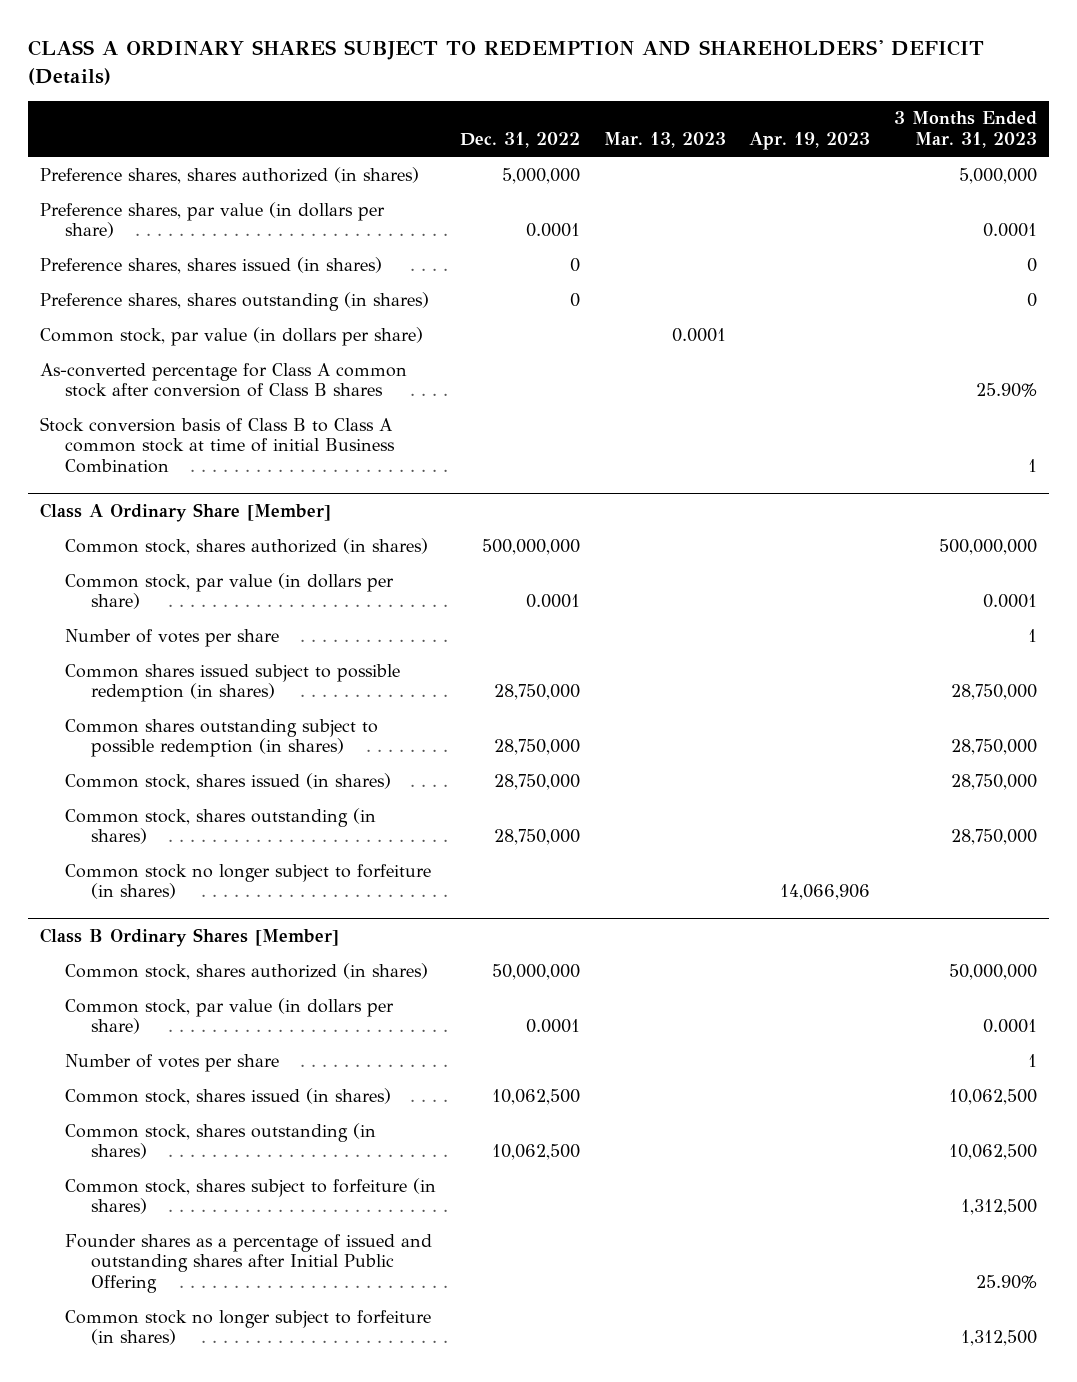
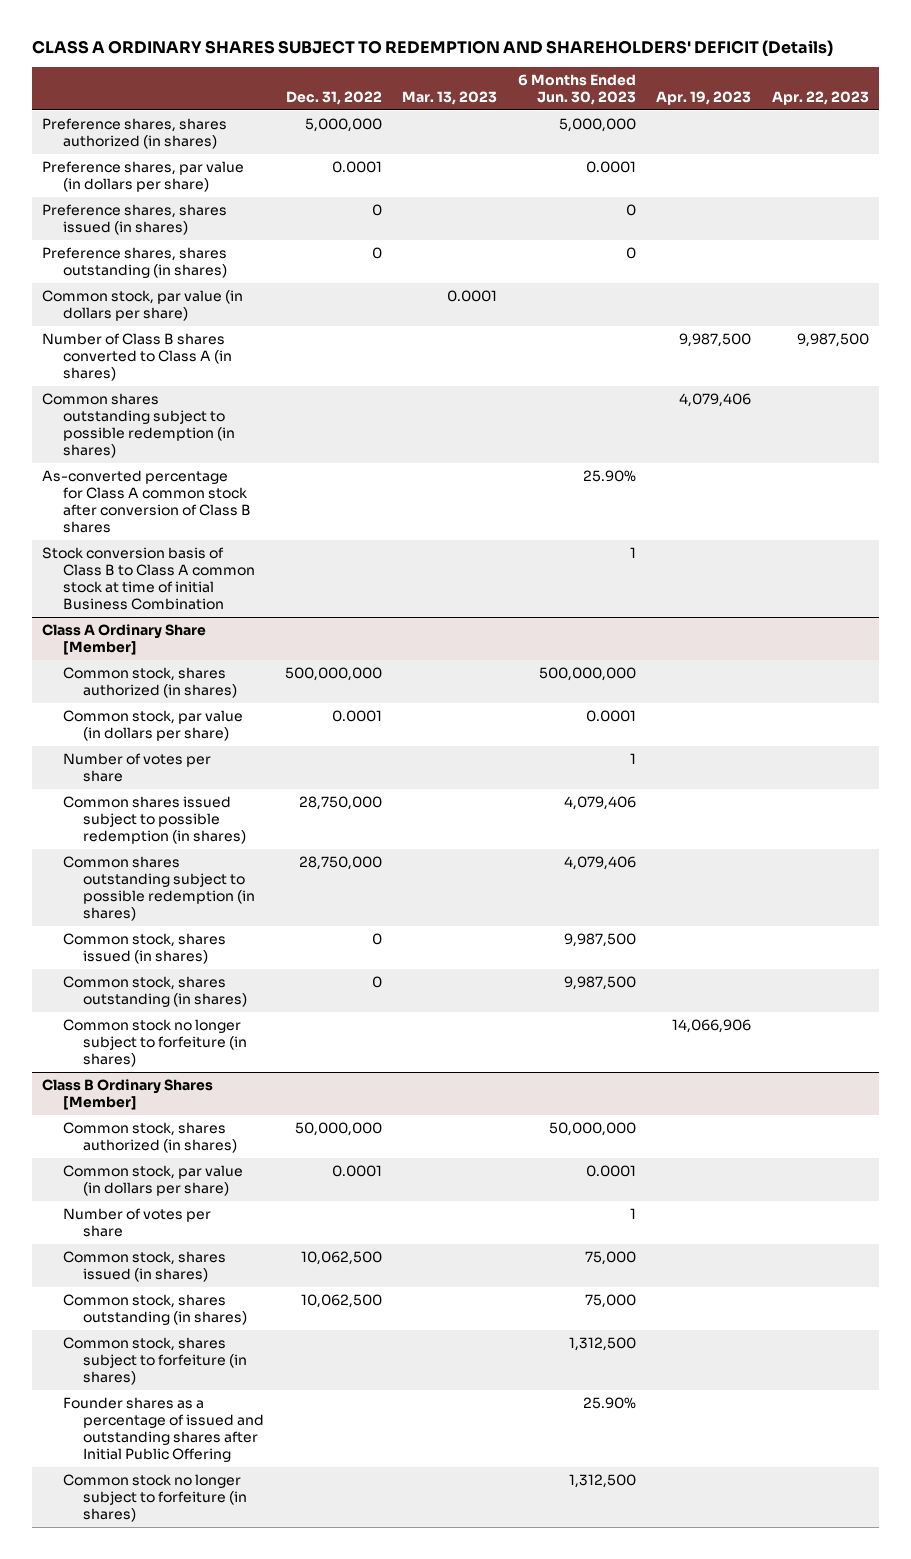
[894,111,1038,148] 3 Months Ended Mar. 31, 2023 -> none
none -> [517,74,636,106] 6 Months Ended Jun. 30, 2023
none -> [771,91,869,106] Apr. 22, 2023
none -> [42,332,232,382] Number of Class B shares converted to Class A (in shares)
none -> [42,392,235,459] Common shares outstanding subject to possible redemption (in shares)
[493,773,580,790] 28,750,000 -> [371,932,382,945] 0
[493,829,580,846] 28,750,000 -> [371,975,382,988] 0

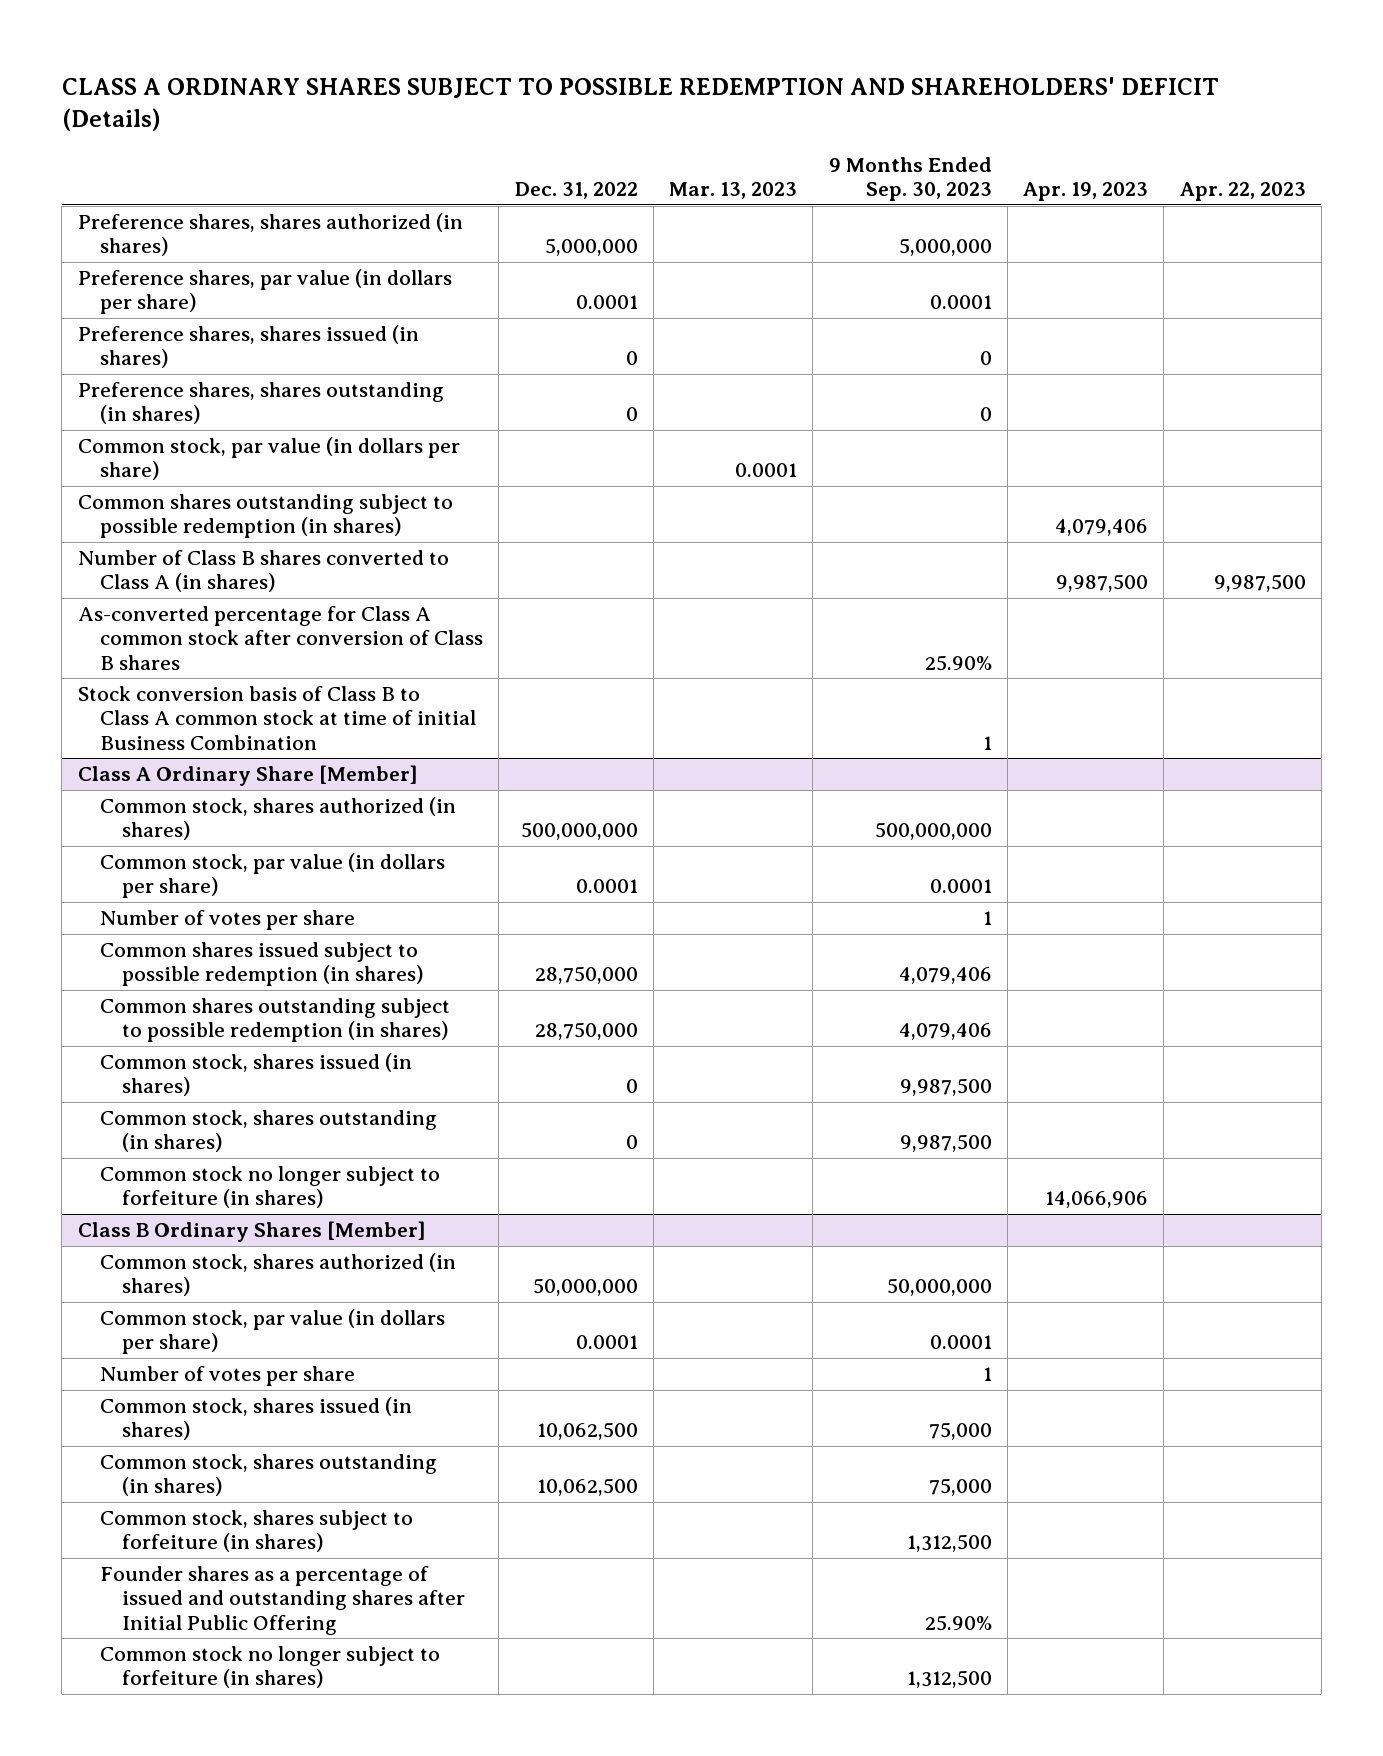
[31,40,833,57] CLASS A ORDINARY SHARES SUBJECT TO REDEMPTION AND SHAREHOLDERS' DEFICIT (Details) -> [61,76,1219,132] CLASS A ORDINARY SHARES SUBJECT TO POSSIBLE REDEMPTION AND SHAREHOLDERS' DEFICIT (Details)
[517,74,636,106] 6 Months Ended Jun. 30, 2023 -> none
none -> [828,156,992,201] 9 Months Ended Sep. 30, 2023
[42,332,232,382] Number of Class B shares converted to Class A (in shares) -> [77,550,449,593] Number of Class B shares converted to Class A (in shares)

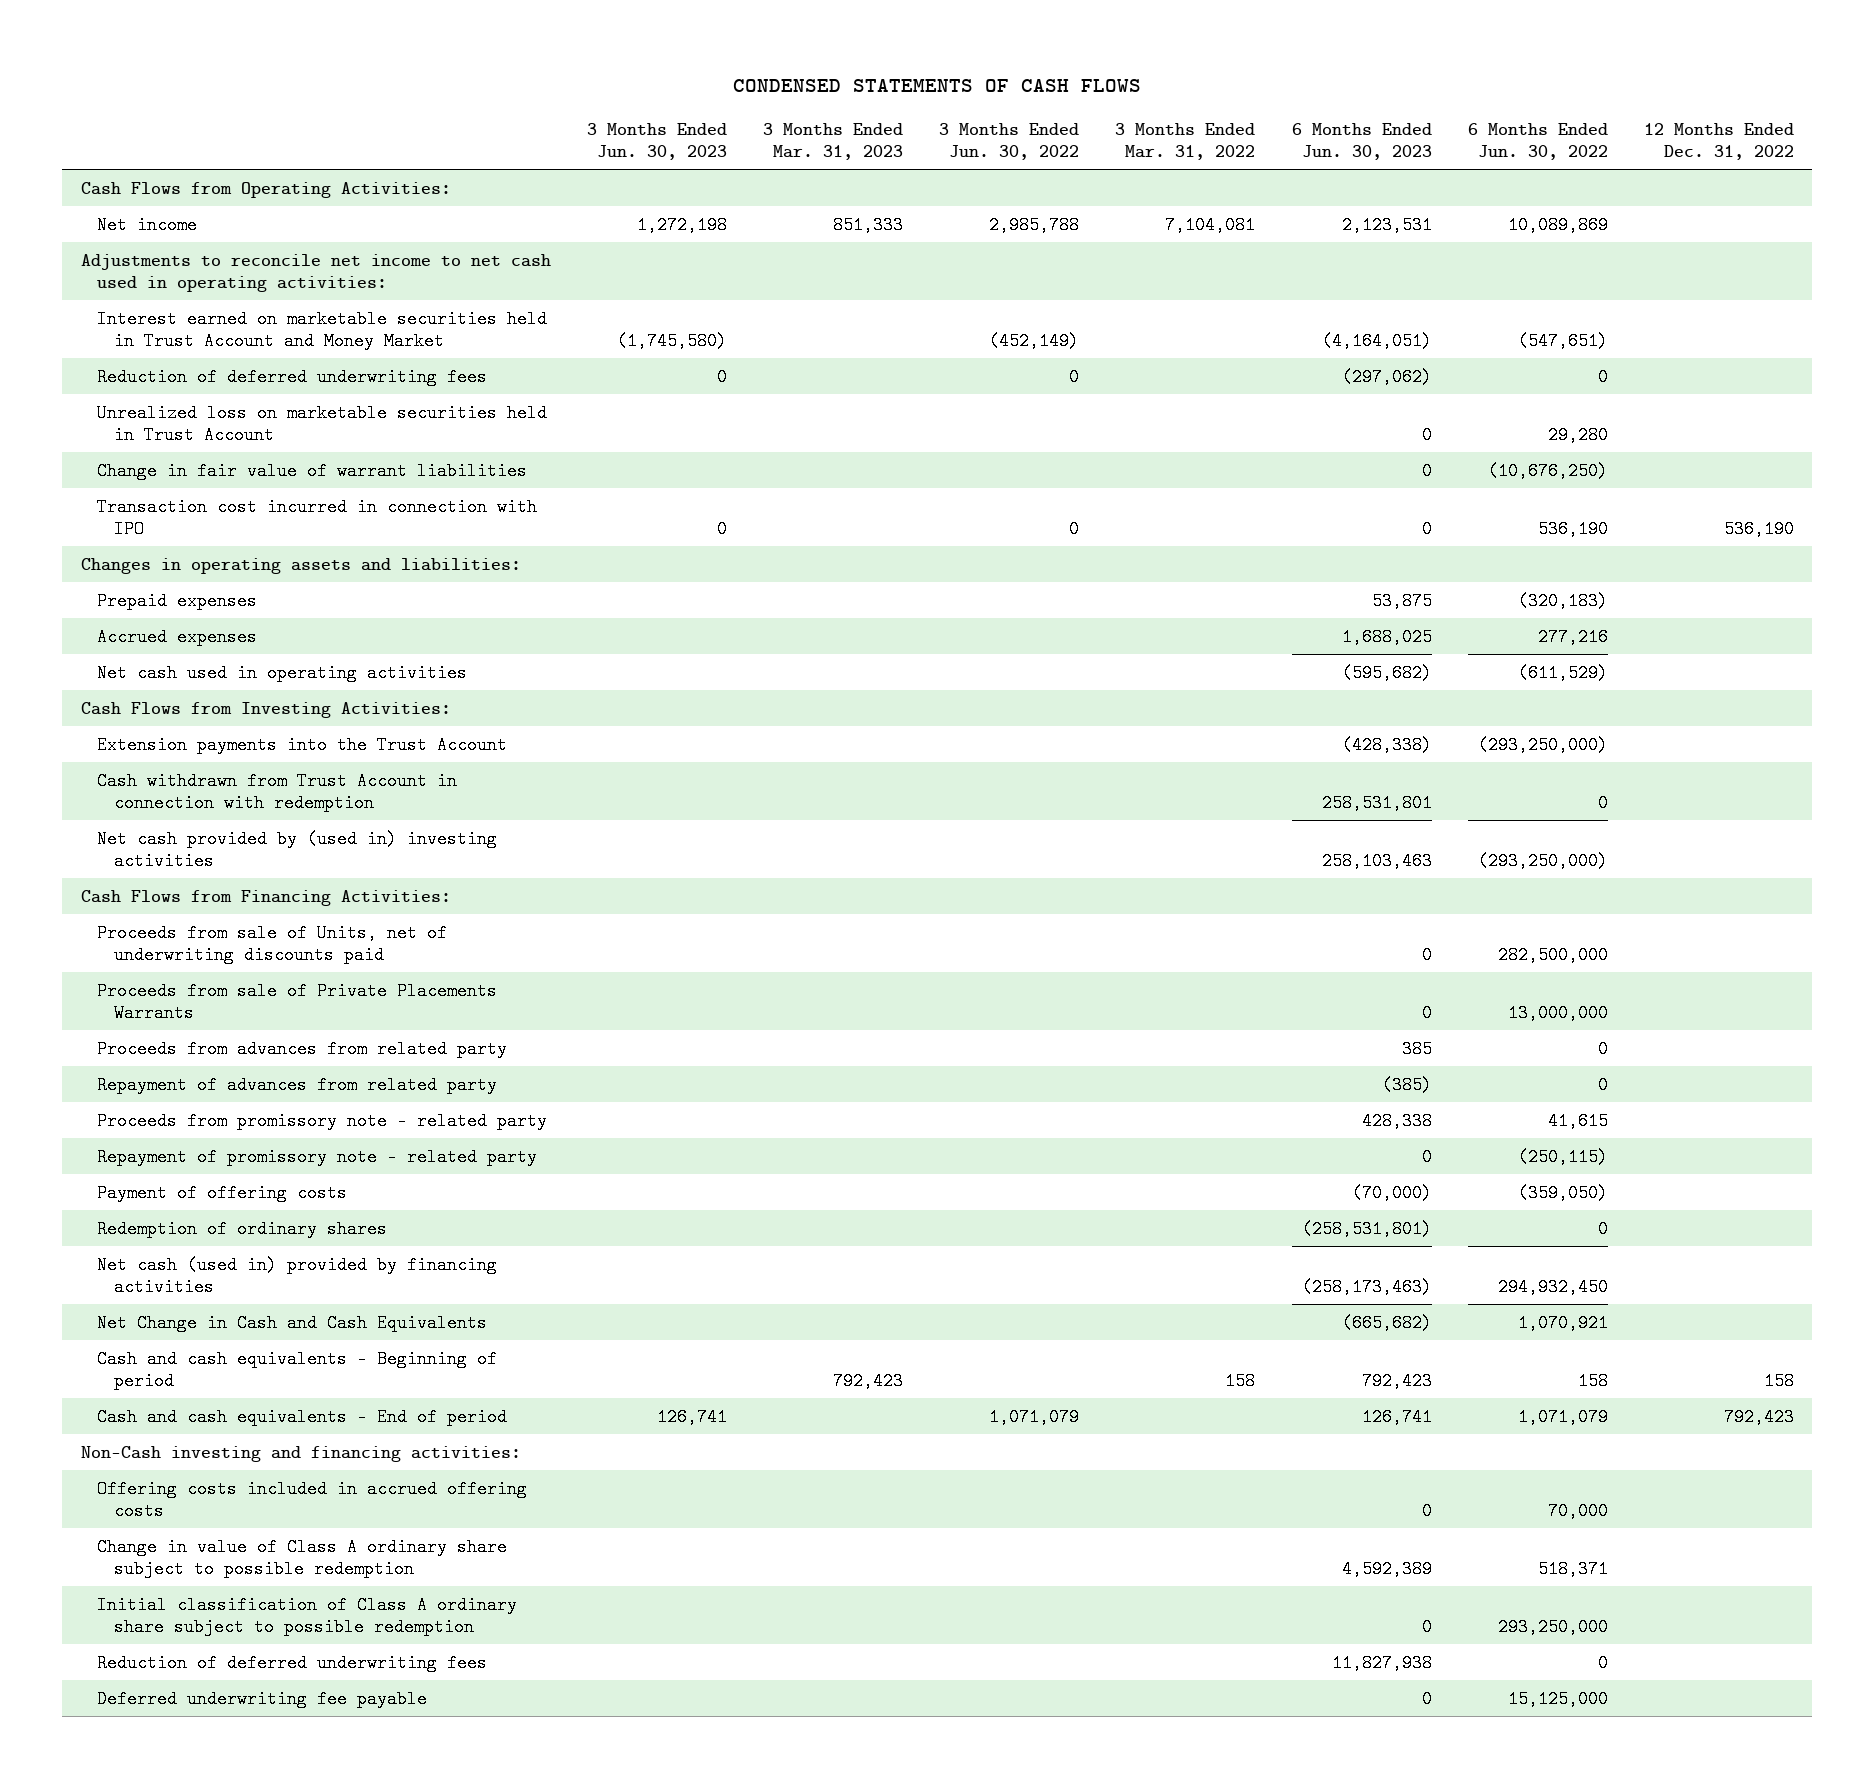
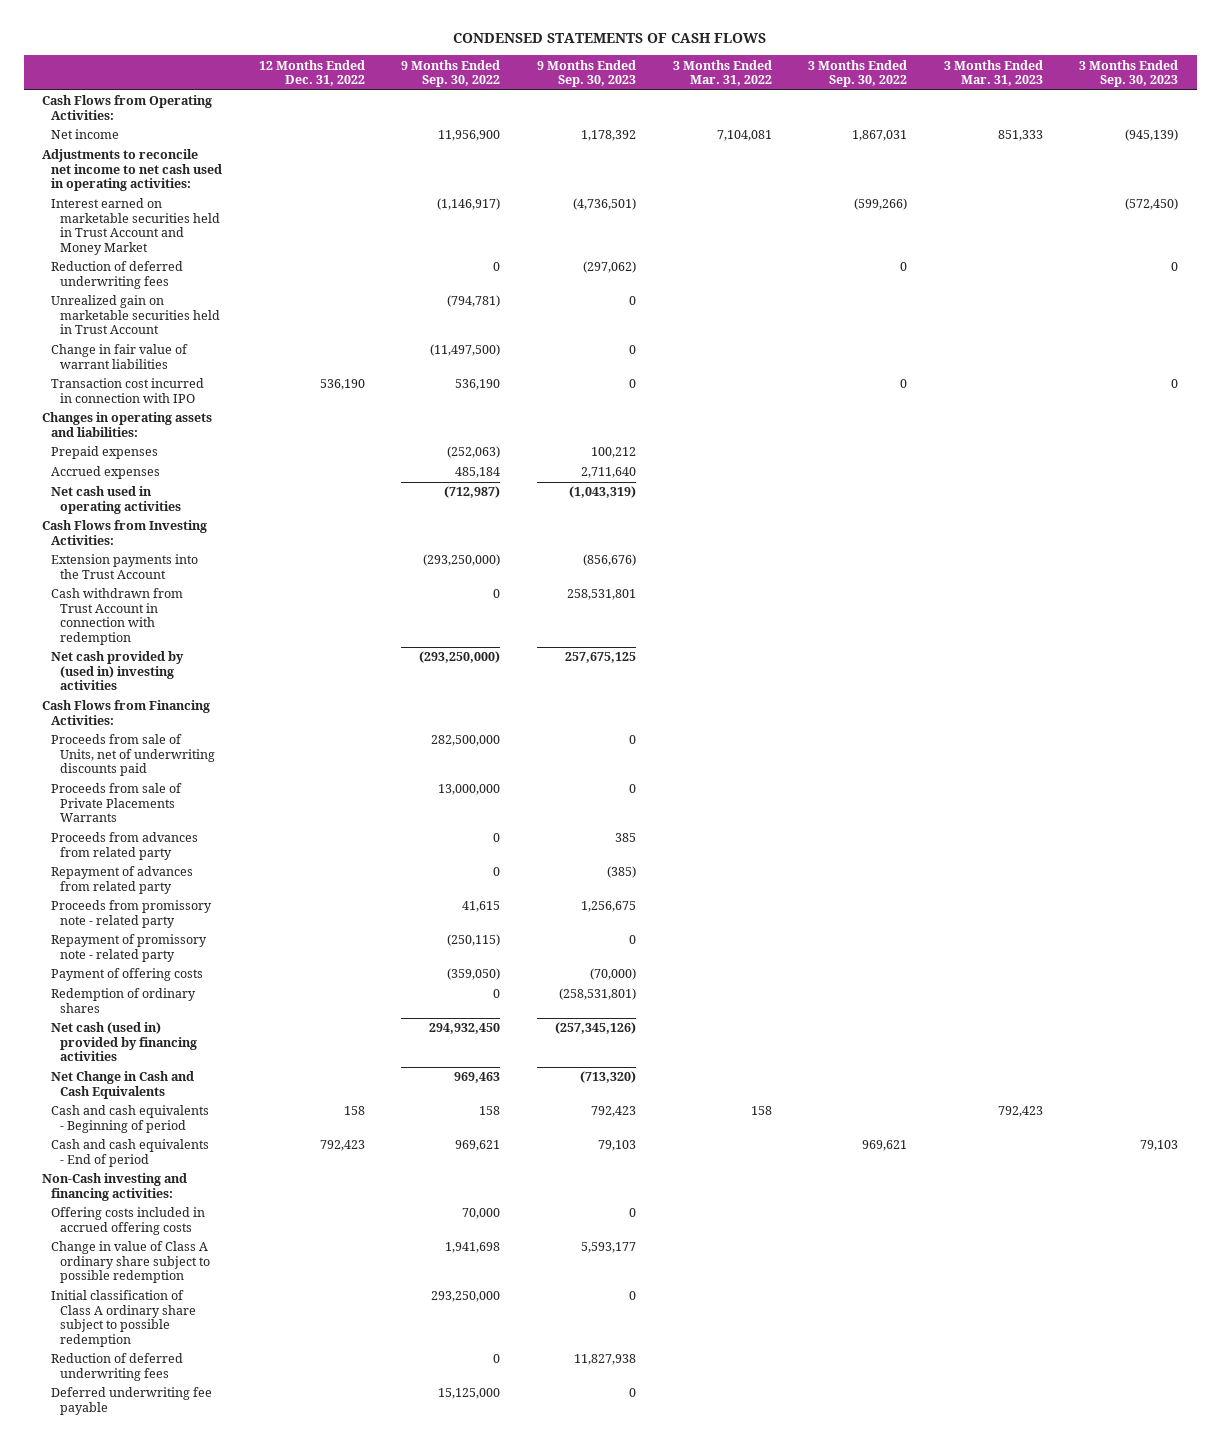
[586,123,727,161] 3 Months Ended Jun. 30, 2023 -> none
[939,123,1080,161] 3 Months Ended Jun. 30, 2022 -> none
[1291,123,1432,161] 6 Months Ended Jun. 30, 2023 -> none
[1467,123,1608,161] 6 Months Ended Jun. 30, 2022 -> none
none -> [401,59,501,88] 9 Months Ended Sep. 30, 2022
none -> [536,59,636,88] 9 Months Ended Sep. 30, 2023
none -> [808,59,908,88] 3 Months Ended Sep. 30, 2022
none -> [1079,59,1179,88] 3 Months Ended Sep. 30, 2023
[97,403,548,444] Unrealized loss on marketable securities held in Trust Account -> [50,295,220,335] Unrealized gain on marketable securities held in Trust Account

